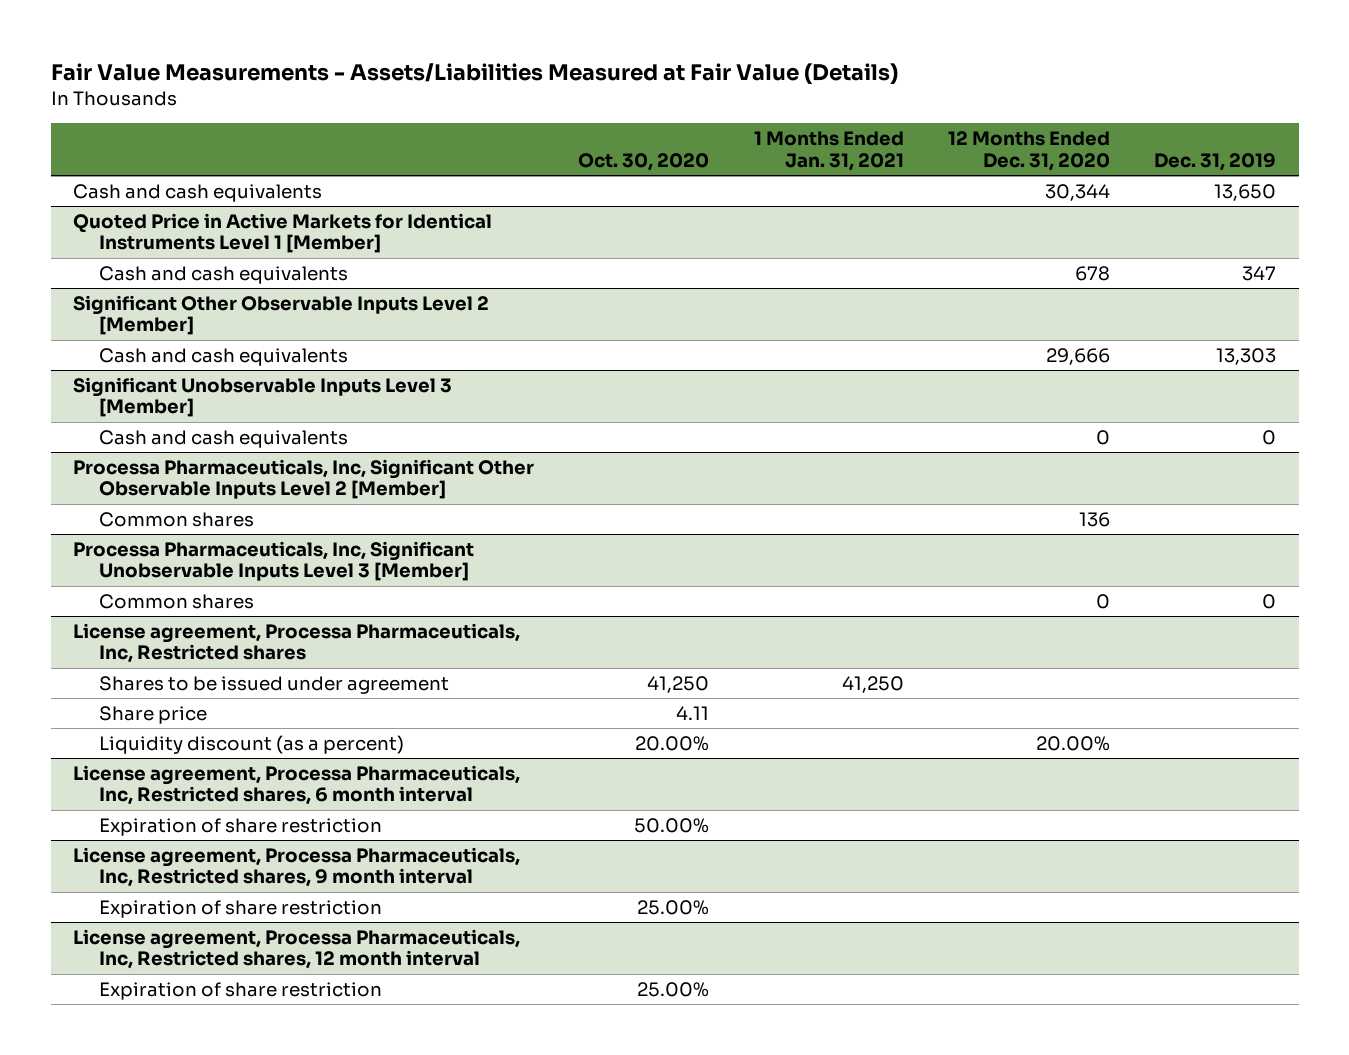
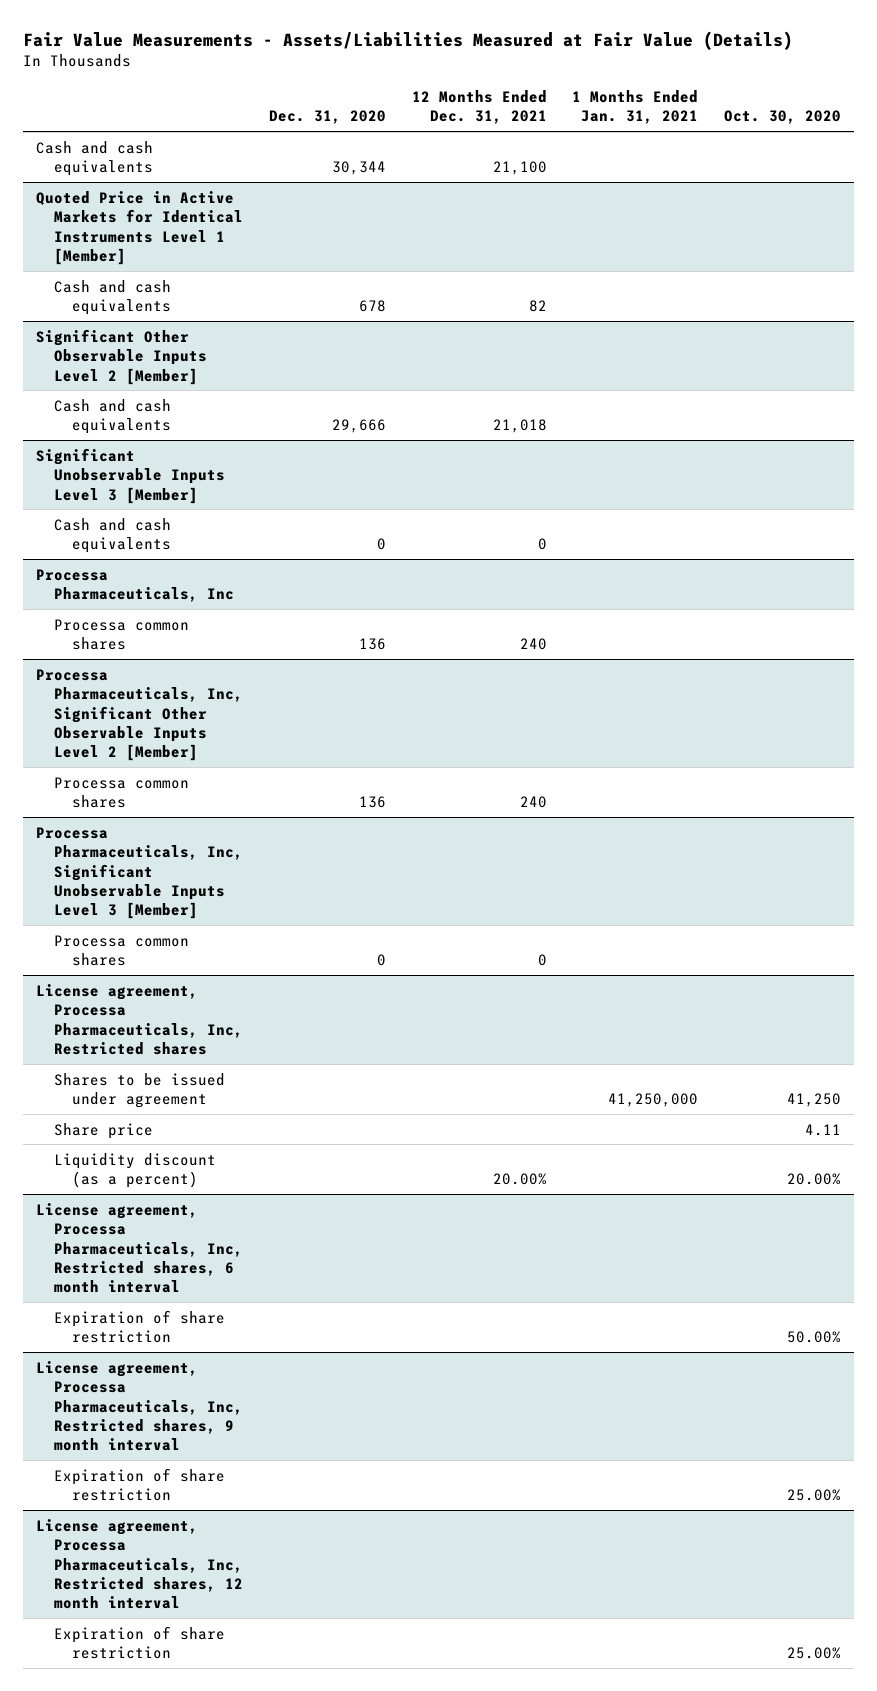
[948,131,1111,171] 12 Months Ended Dec. 31, 2020 -> none
[1154,152,1277,171] Dec. 31, 2019 -> none
none -> [268,110,386,125] Dec. 31, 2020
none -> [411,89,547,125] 12 Months Ended Dec. 31, 2021
none -> [35,568,234,603] Processa Pharmaceuticals, Inc
none -> [53,618,189,651] Processa common shares
[98,511,254,527] Common shares -> [53,776,189,809] Processa common shares
[98,593,254,609] Common shares -> [53,934,189,967] Processa common shares
[841,675,904,693] 41,250 -> [608,1093,699,1108] 41,250,000

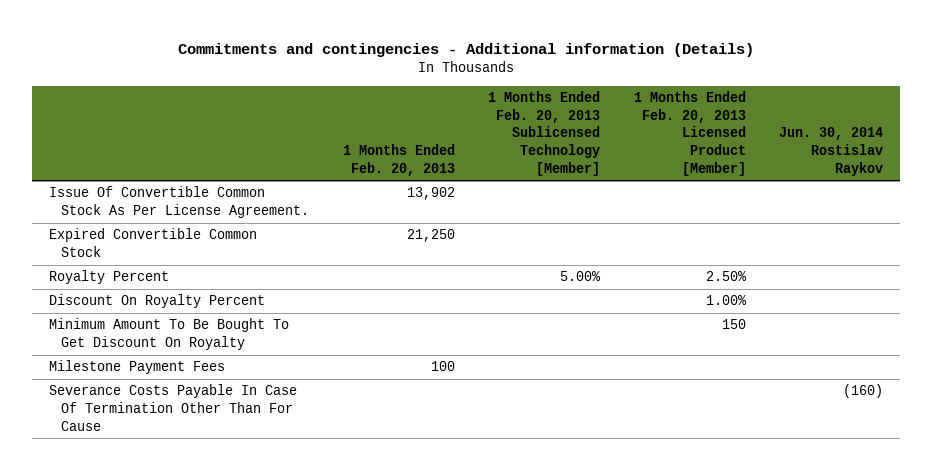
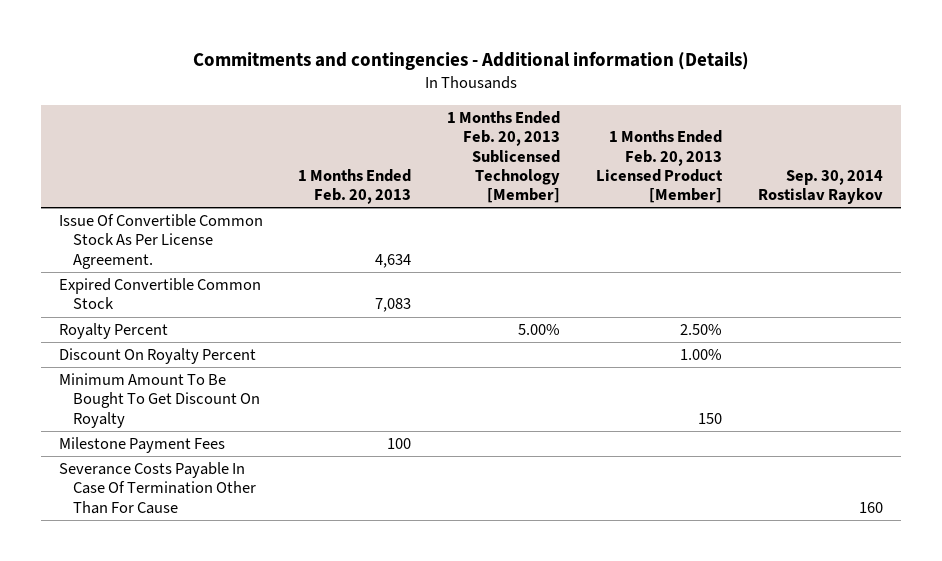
[779,127,884,176] Jun. 30, 2014 Rostislav Raykov -> none
none -> [758,169,884,205] Sep. 30, 2014 Rostislav Raykov
[406,187,455,201] 13,902 -> [375,253,412,268] 4,634
[406,229,455,243] 21,250 -> [375,298,412,313] 7,083

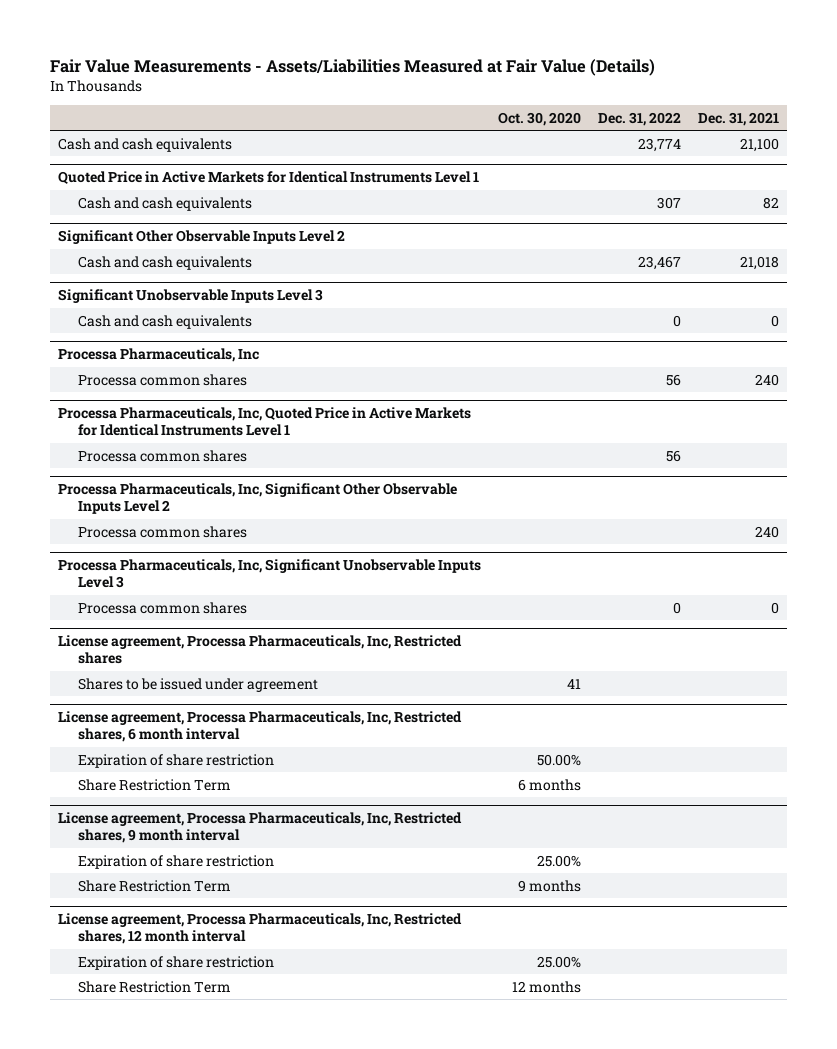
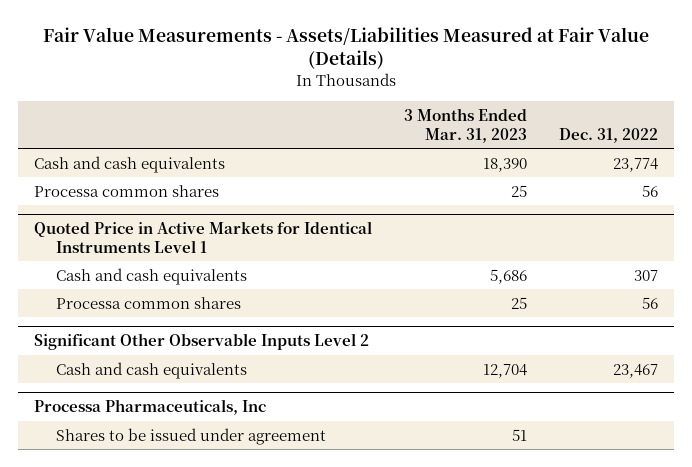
[497,111,581,126] Oct. 30, 2020 -> none
[697,111,779,126] Dec. 31, 2021 -> none
none -> [404,108,528,143] 3 Months Ended Mar. 31, 2023
none -> [34,184,220,197] Processa common shares
none -> [55,296,241,309] Processa common shares
[58,289,324,304] Significant Unobservable Inputs Level 3 -> none
[77,314,252,329] Cash and cash equivalents -> none
[77,373,247,386] Processa common shares -> none
[58,407,472,437] Processa Pharmaceuticals, Inc, Quoted Price in Active Markets for Identical Instruments Level 1 -> none
[77,449,247,462] Processa common shares -> none
[58,483,458,515] Processa Pharmaceuticals, Inc, Significant Other Observable Inputs Level 2 -> none
[77,525,247,538] Processa common shares -> none
[58,559,482,589] Processa Pharmaceuticals, Inc, Significant Unobservable Inputs Level 3 -> none
[77,601,247,614] Processa common shares -> none
[58,635,463,665] License agreement, Processa Pharmaceuticals, Inc, Restricted shares -> none
[77,677,318,692] Shares to be issued under agreement -> none
[58,711,463,743] License agreement, Processa Pharmaceuticals, Inc, Restricted shares, 6 month interval -> none
[77,753,274,768] Expiration of share restriction -> none
[77,778,231,791] Share Restriction Term -> none
[58,812,463,844] License agreement, Processa Pharmaceuticals, Inc, Restricted shares, 9 month interval -> none
[77,854,274,869] Expiration of share restriction -> none
[77,879,231,892] Share Restriction Term -> none
[58,913,463,945] License agreement, Processa Pharmaceuticals, Inc, Restricted shares, 12 month interval -> none
[77,955,274,970] Expiration of share restriction -> none
[77,980,231,993] Share Restriction Term -> none
none -> [55,427,326,445] Shares to be issued under agreement

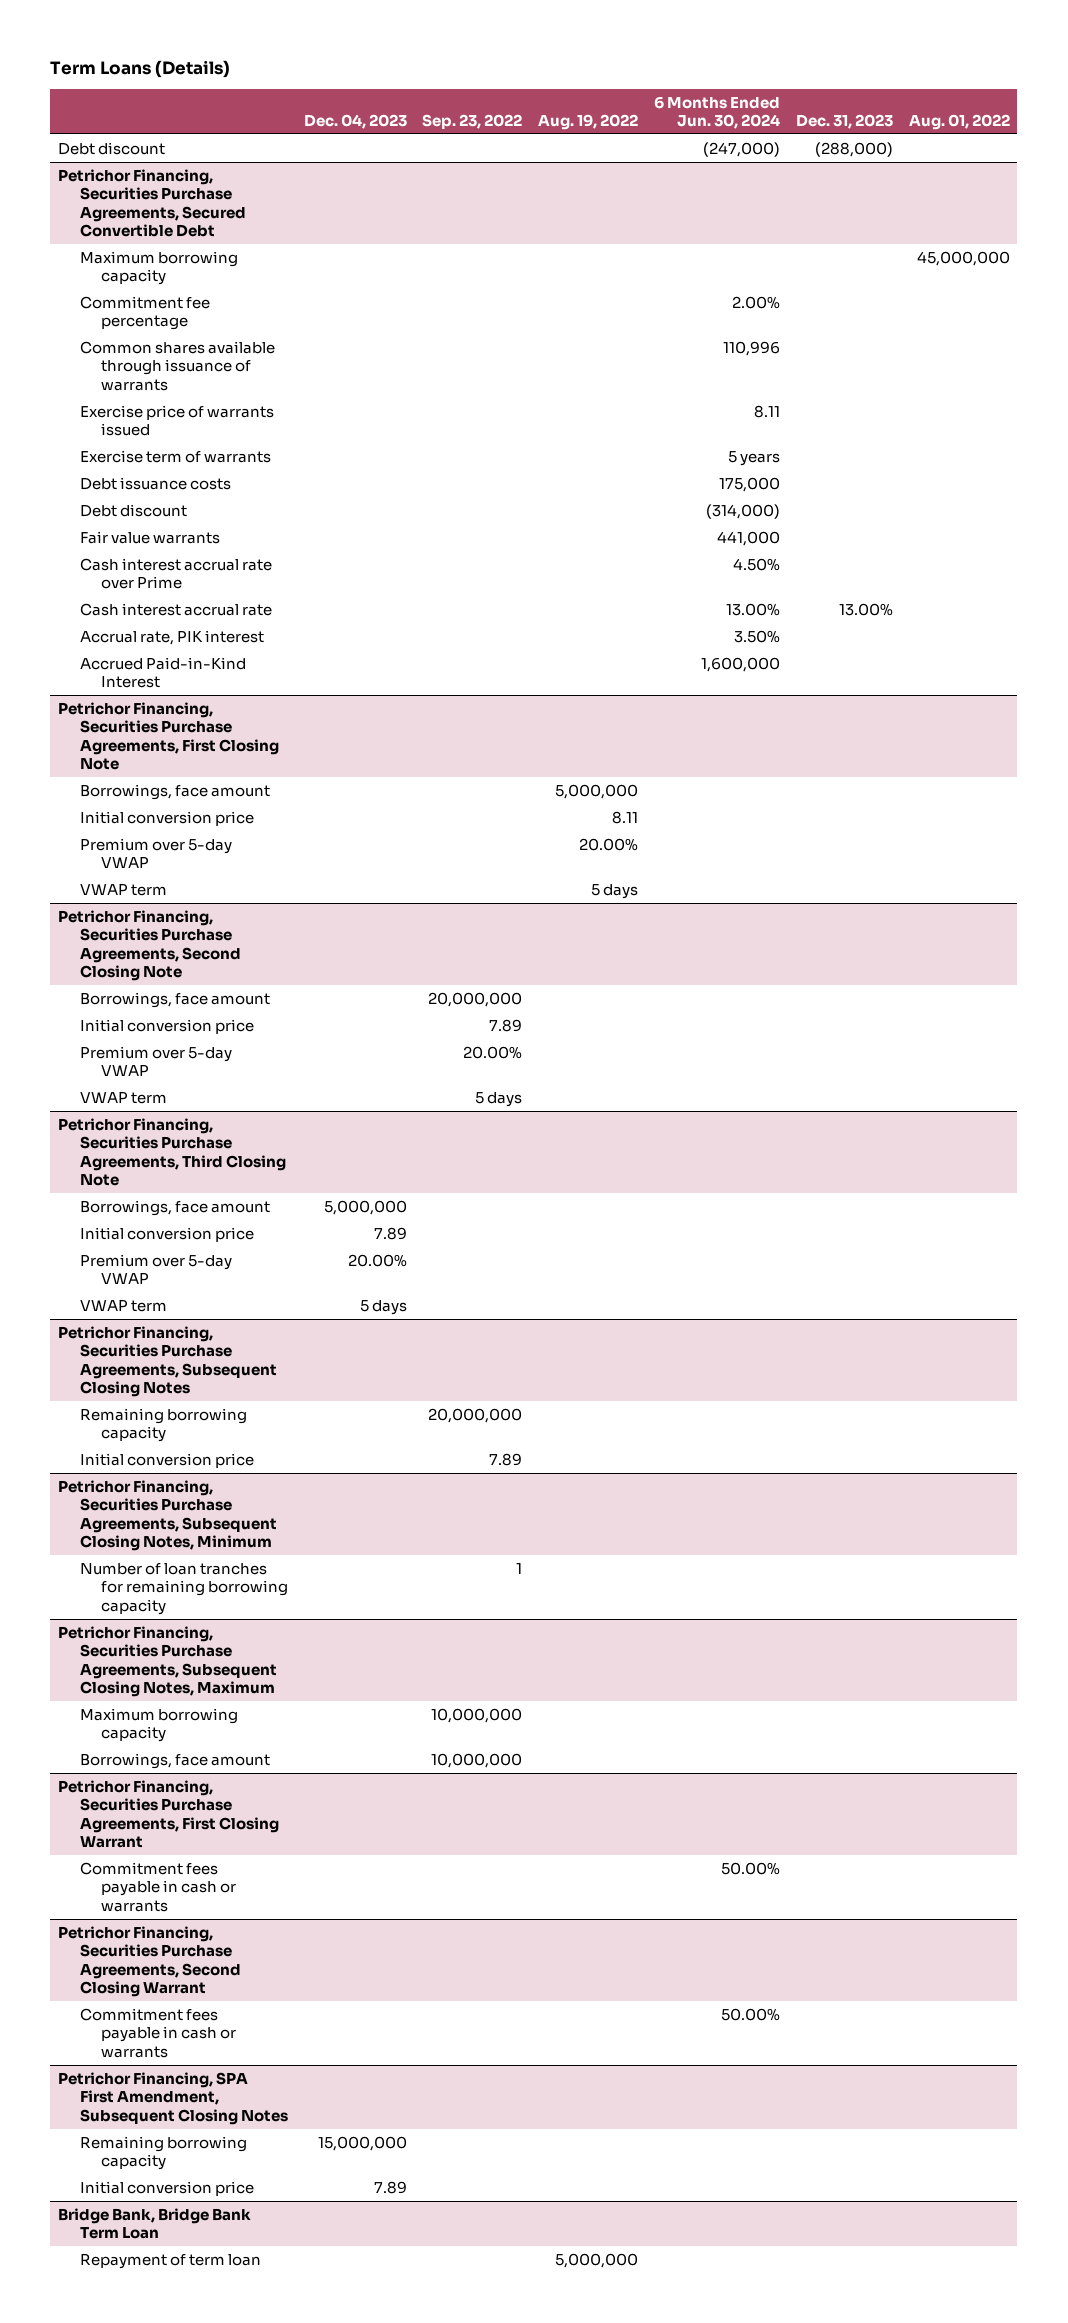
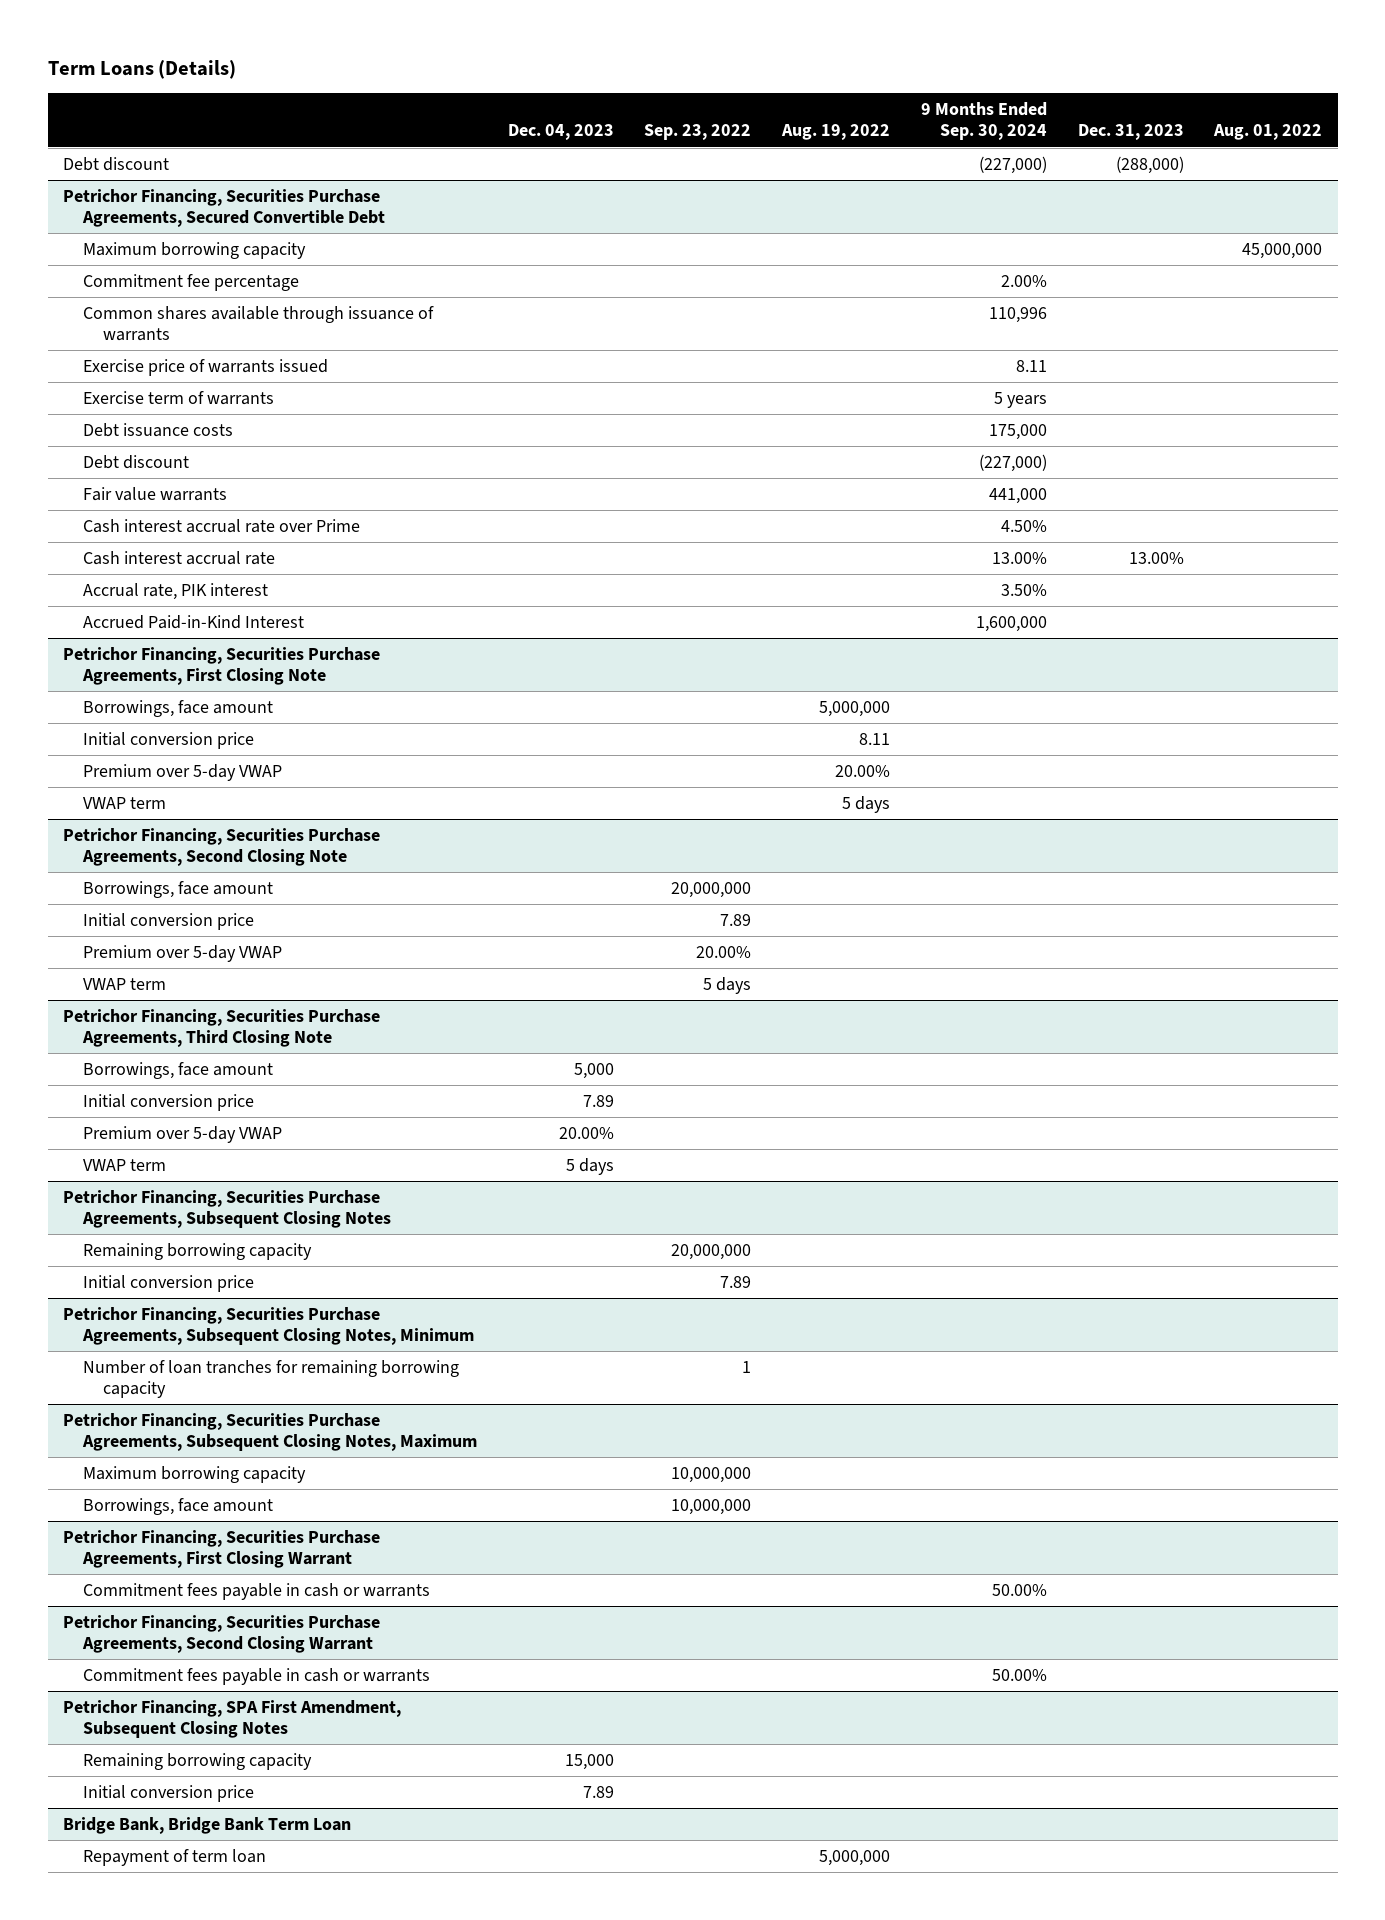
[654,95,781,129] 6 Months Ended Jun. 30, 2024 -> none
none -> [920,102,1047,141] 9 Months Ended Sep. 30, 2024
[323,1200,407,1216] 5,000,000 -> [573,1063,614,1080] 5,000
[317,2136,407,2152] 15,000,000 -> [564,1754,614,1771] 15,000

